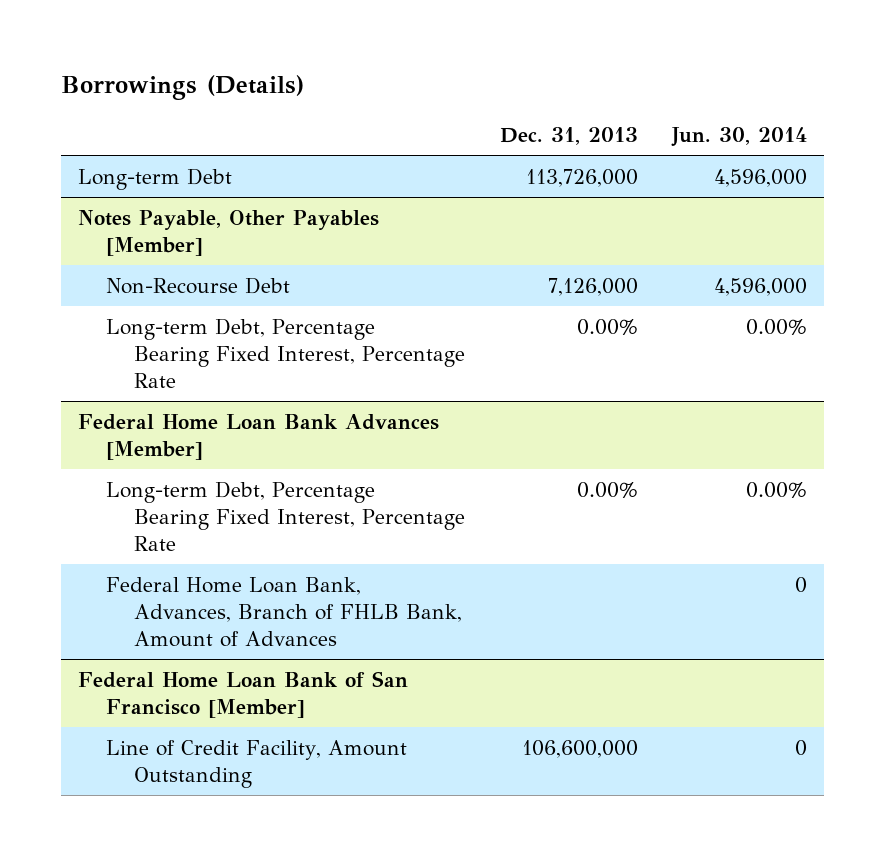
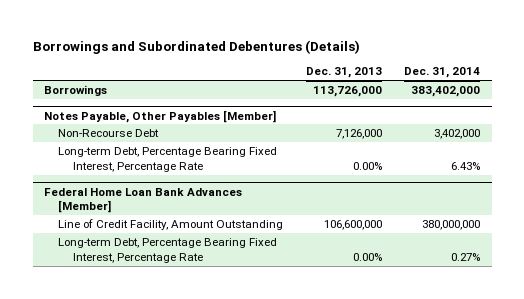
[60,75,304,101] Borrowings (Details) -> [32,39,360,54] Borrowings and Subordinated Debentures (Details)
[671,127,808,148] Jun. 30, 2014 -> none
none -> [404,67,481,79] Dec. 31, 2014
[78,167,233,190] Long-term Debt -> [43,85,107,97] Borrowings
[105,576,462,648] Federal Home Loan Bank, Advances, Branch of FHLB Bank, Amount of Advances -> none
[78,670,409,718] Federal Home Loan Bank of San Francisco [Member] -> none
[105,480,465,552] Long-term Debt, Percentage Bearing Fixed Interest, Percentage Rate -> [58,238,278,263] Long-term Debt, Percentage Bearing Fixed Interest, Percentage Rate

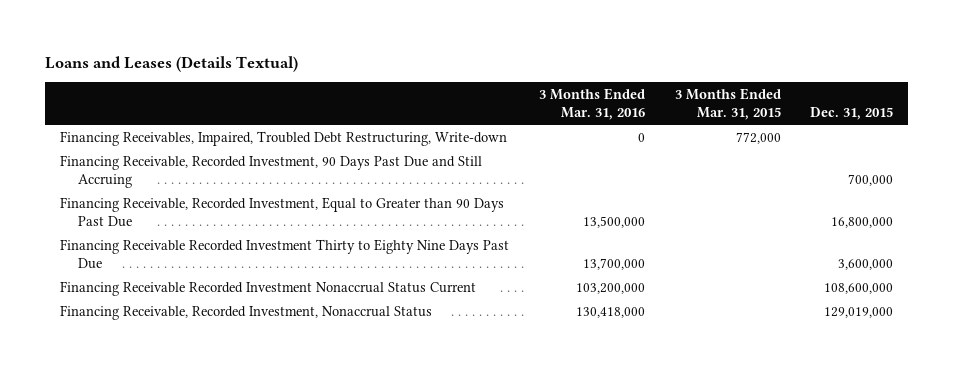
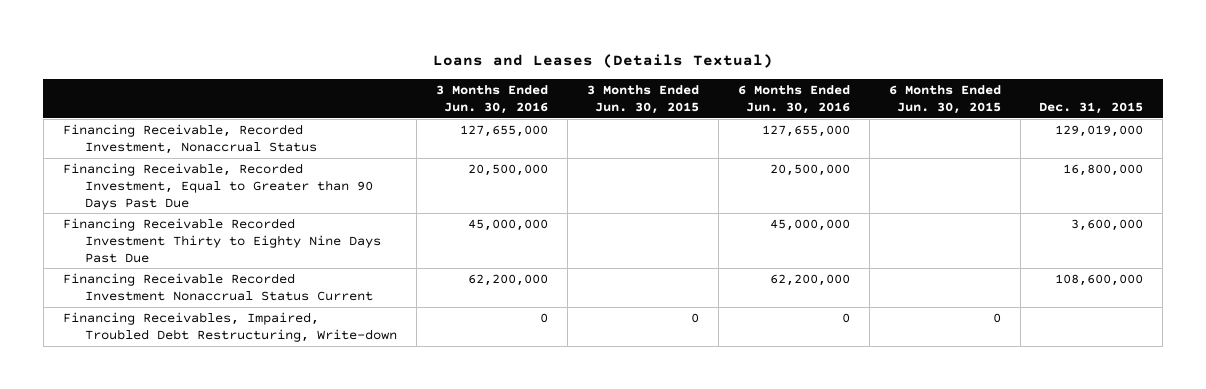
[538,87,645,121] 3 Months Ended Mar. 31, 2016 -> none
[674,87,781,121] 3 Months Ended Mar. 31, 2015 -> none
none -> [435,85,548,114] 3 Months Ended Jun. 30, 2016
none -> [586,85,699,114] 3 Months Ended Jun. 30, 2015
none -> [737,85,850,114] 6 Months Ended Jun. 30, 2016
none -> [888,85,1001,114] 6 Months Ended Jun. 30, 2015
[60,154,483,188] Financing Receivable, Recorded Investment, 90 Days Past Due and Still Accruing -> none
[60,304,433,320] Financing Receivable, Recorded Investment, Nonaccrual Status -> [62,124,318,154] Financing Receivable, Recorded Investment, Nonaccrual Status
[60,130,508,146] Financing Receivables, Impaired, Troubled Debt Restructuring, Write-down -> [62,312,398,342] Financing Receivables, Impaired, Troubled Debt Restructuring, Write-down

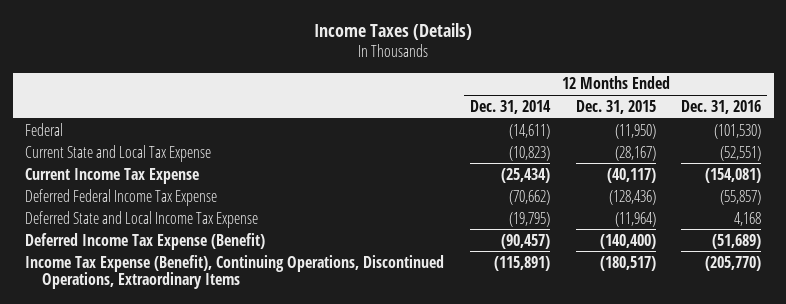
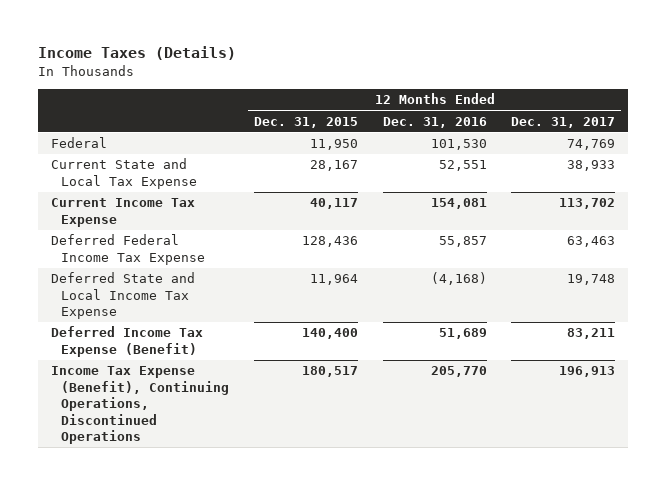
[469,99,551,114] Dec. 31, 2014 -> none
none -> [511,116,616,128] Dec. 31, 2017
[614,123,656,139] (11,950) -> [310,139,359,151] 11,950
[714,123,762,139] (101,530) -> [430,139,487,151] 101,530
[614,145,656,161] (28,167) -> [310,160,359,172] 28,167
[720,145,762,161] (52,551) -> [438,160,487,172] 52,551
[606,167,656,183] (40,117) -> [310,198,359,210] 40,117
[705,167,762,183] (154,081) -> [430,198,487,210] 154,081
[608,189,656,205] (128,436) -> [302,236,359,248] 128,436
[720,189,762,205] (55,857) -> [438,236,487,248] 55,857
[614,211,656,227] (11,964) -> [310,274,359,286] 11,964
[734,211,762,226] 4,168 -> [430,272,487,286] (4,168)
[599,233,656,249] (140,400) -> [302,328,359,340] 140,400
[712,233,762,249] (51,689) -> [438,328,487,340] 51,689
[25,254,445,290] Income Tax Expense (Benefit), Continuing Operations, Discontinued Operations, Extraordinary Items -> [50,366,230,444] Income Tax Expense (Benefit), Continuing Operations, Discontinued Operations
[599,255,656,271] (180,517) -> [302,366,359,378] 180,517
[705,255,762,271] (205,770) -> [430,366,487,378] 205,770

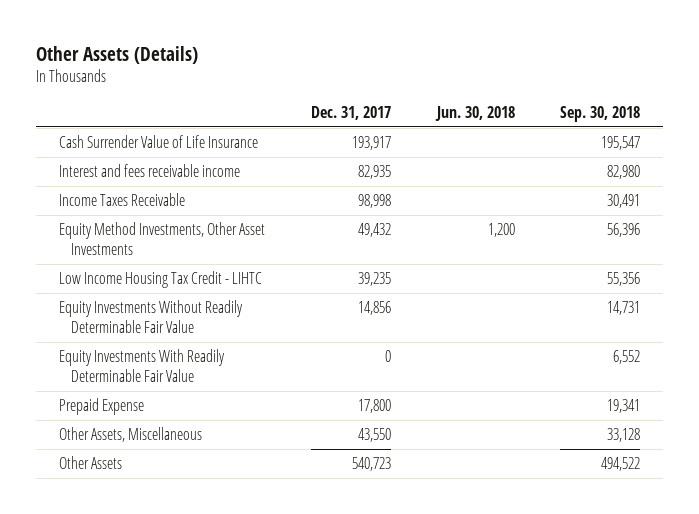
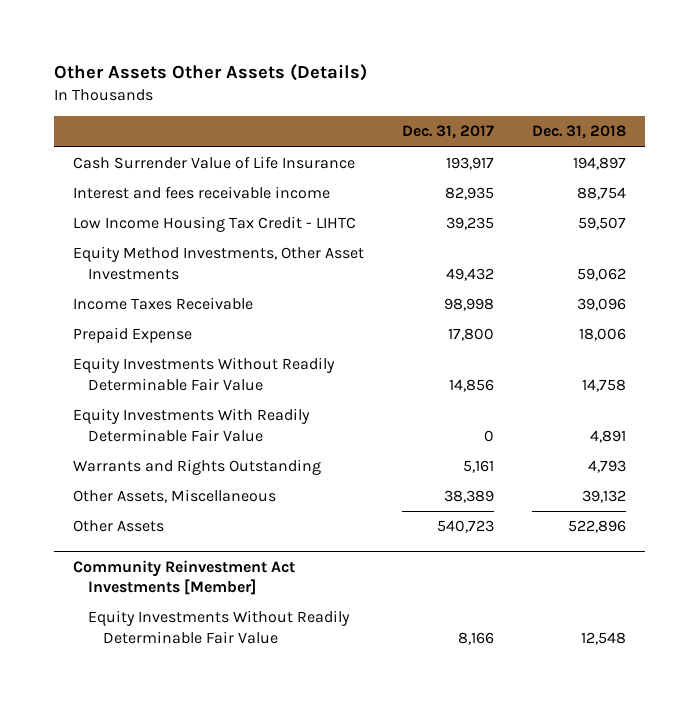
[36,45,199,64] Other Assets (Details) -> [53,64,367,82] Other Assets Other Assets (Details)
[434,106,515,122] Jun. 30, 2018 -> none
[560,106,641,123] Sep. 30, 2018 -> none
none -> [531,125,626,140] Dec. 31, 2018
[59,221,266,256] Equity Method Investments, Other Asset Investments -> [72,246,364,280] Equity Method Investments, Other Asset Investments
[59,192,186,206] Income Taxes Receivable -> [72,297,253,311] Income Taxes Receivable
[59,397,145,415] Prepaid Expense -> [72,327,192,344] Prepaid Expense
none -> [72,459,321,476] Warrants and Rights Outstanding
[357,427,391,442] 43,550 -> [443,490,494,504] 38,389
none -> [72,559,295,596] Community Reinvestment Act Investments [Member]
none -> [87,610,350,644] Equity Investments Without Readily Determinable Fair Value

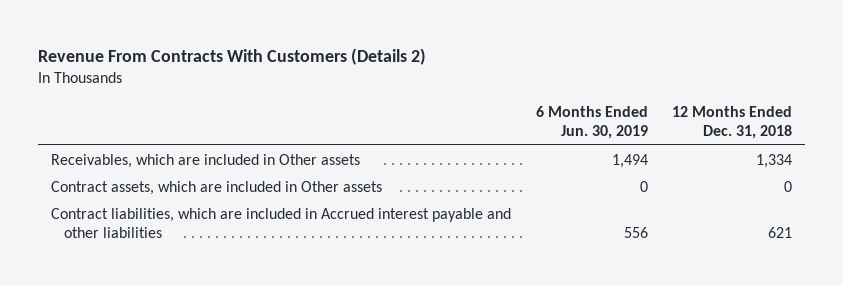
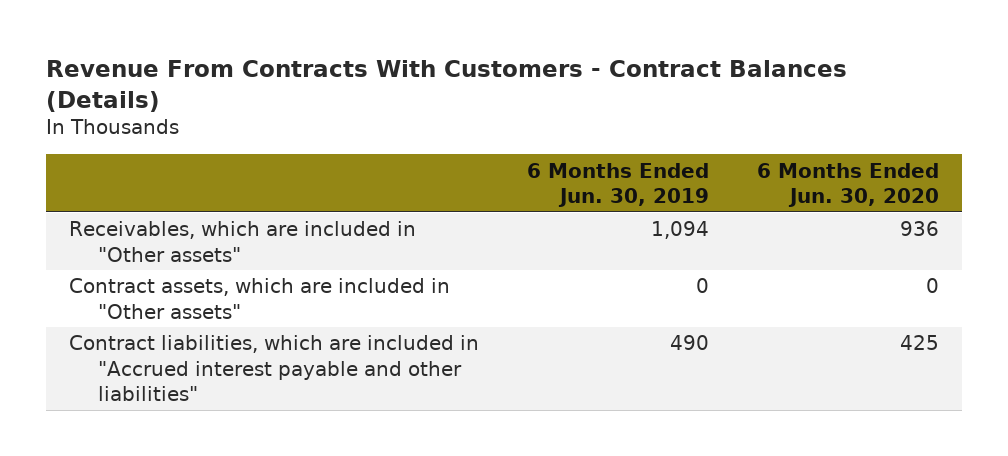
[38,48,427,66] Revenue From Contracts With Customers (Details 2) -> [45,59,847,112] Revenue From Contracts With Customers - Contract Balances (Details)
[672,105,793,140] 12 Months Ended Dec. 31, 2018 -> none
none -> [756,162,939,208] 6 Months Ended Jun. 30, 2020
[50,153,360,168] Receivables, which are included in Other assets -> [69,221,417,262] Receivables, which are included in "Other assets"
[611,153,648,168] 1,494 -> [650,221,709,240] 1,094
[50,180,382,195] Contract assets, which are included in Other assets -> [69,278,451,319] Contract assets, which are included in "Other assets"
[50,207,511,238] Contract liabilities, which are included in Accrued interest payable and other liabilities -> [69,335,480,402] Contract liabilities, which are included in "Accrued interest payable and other liabilities"
[623,226,648,238] 556 -> [669,335,709,351] 490

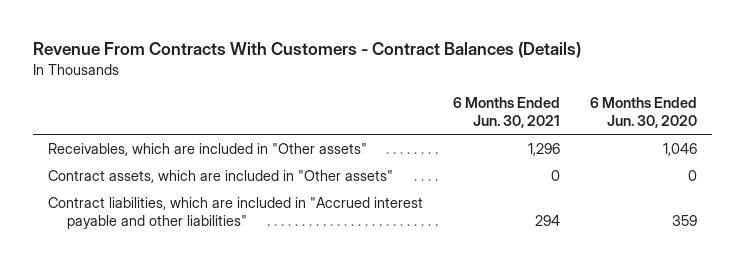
[526,162,709,208] 6 Months Ended Jun. 30, 2019 -> none
none -> [453,97,561,129] 6 Months Ended Jun. 30, 2021
[899,221,939,237] 936 -> [663,142,698,156] 1,046
[899,335,939,351] 425 -> [672,214,698,226] 359

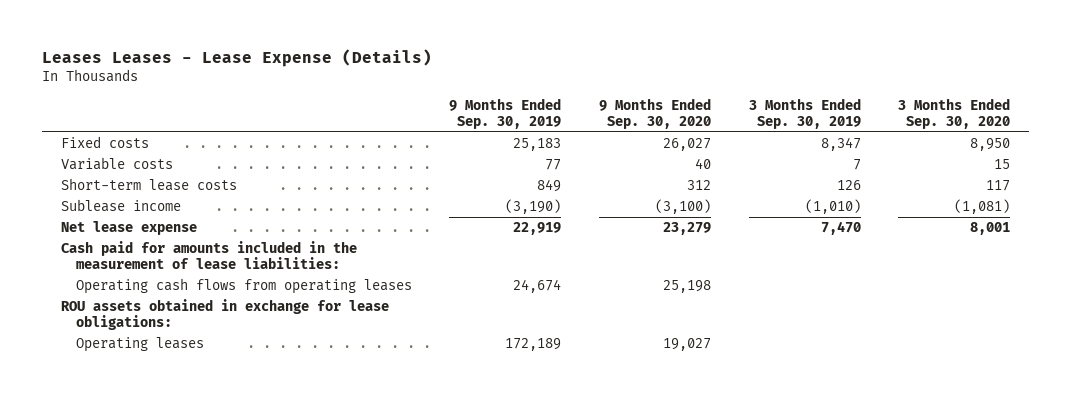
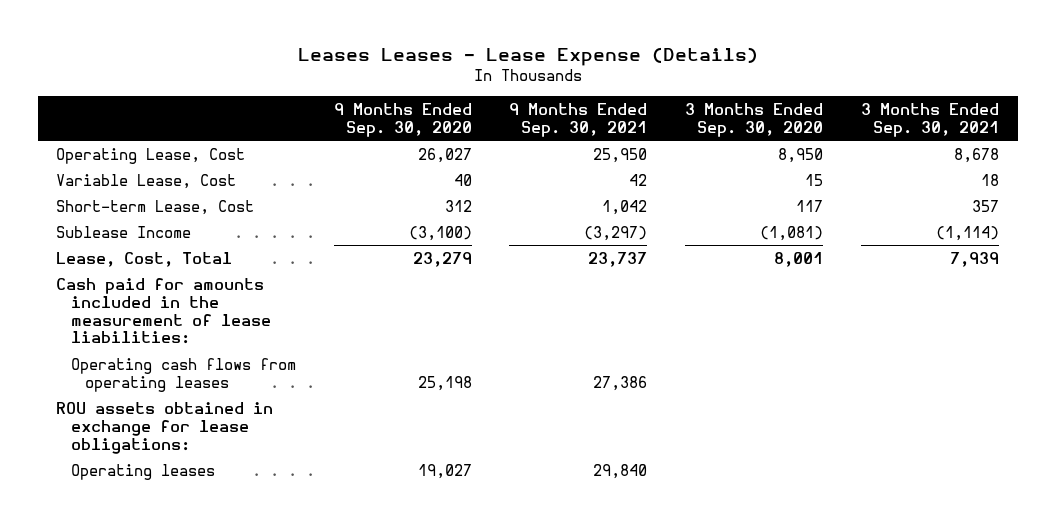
[449,98,562,129] 9 Months Ended Sep. 30, 2019 -> none
[748,98,861,129] 3 Months Ended Sep. 30, 2019 -> none
none -> [509,103,648,137] 9 Months Ended Sep. 30, 2021
none -> [861,103,1000,137] 3 Months Ended Sep. 30, 2021
[60,136,149,149] Fixed costs -> [56,147,246,164] Operating Lease, Cost
[60,157,173,171] Variable costs -> [56,173,237,189] Variable Lease, Cost
[60,178,237,192] Short-term lease costs -> [56,199,255,215] Short-term Lease, Cost
[60,199,181,213] Sublease income -> [56,225,192,238] Sublease Income
[60,221,197,236] Net lease expense -> [56,251,233,267] Lease, Cost, Total

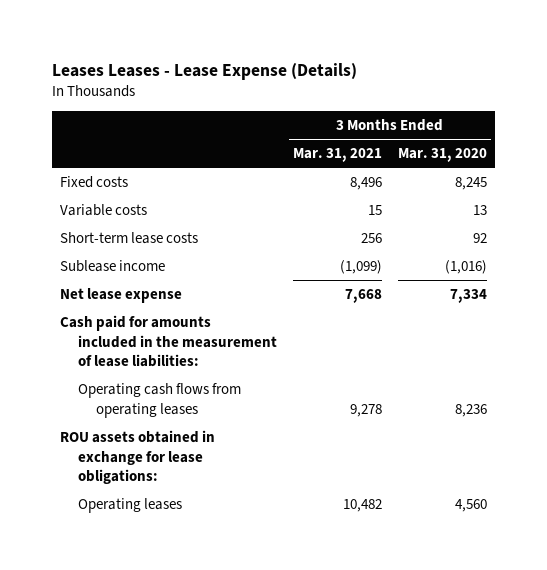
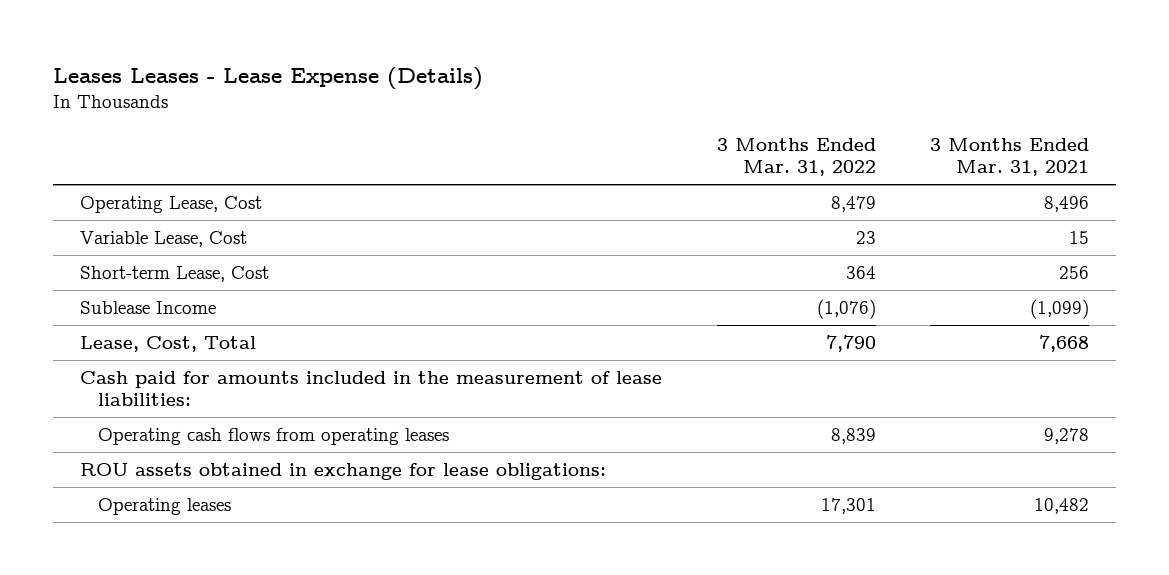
[397,148,487,163] Mar. 31, 2020 -> none
none -> [716,138,876,177] 3 Months Ended Mar. 31, 2022
[60,175,129,188] Fixed costs -> [80,196,263,214] Operating Lease, Cost
[60,203,148,216] Variable costs -> [80,231,248,248] Variable Lease, Cost
[60,231,199,244] Short-term lease costs -> [80,266,270,283] Short-term Lease, Cost
[60,259,166,272] Sublease income -> [80,301,217,315] Sublease Income
[60,287,183,303] Net lease expense -> [80,336,257,353] Lease, Cost, Total

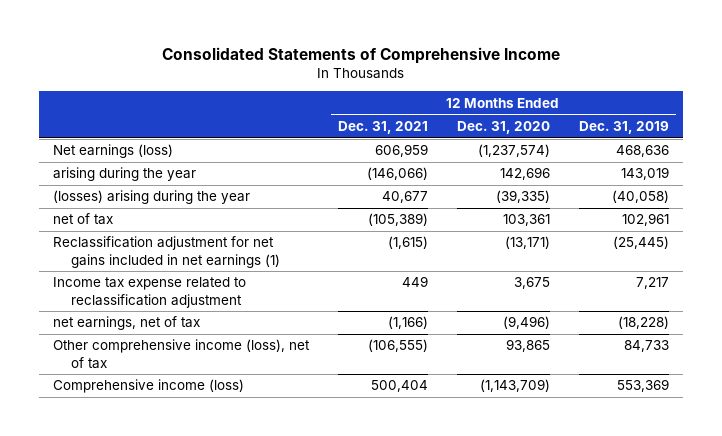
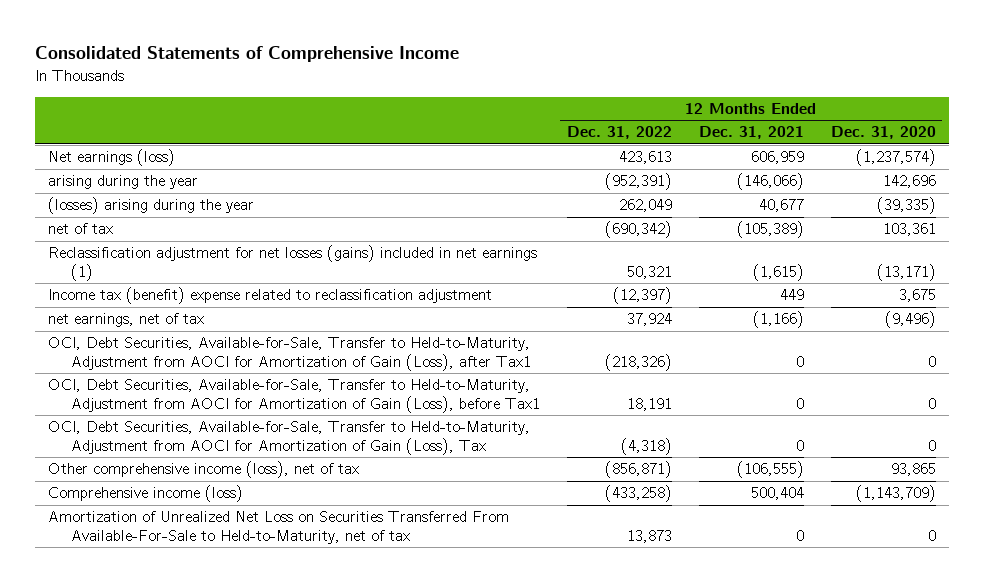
[578,120,669,134] Dec. 31, 2019 -> none
none -> [566,126,672,140] Dec. 31, 2022
[53,236,281,268] Reclassification adjustment for net gains included in net earnings (1) -> [48,245,538,281] Reclassification adjustment for net losses (gains) included in net earnings (1)
[53,277,247,308] Income tax expense related to reclassification adjustment -> [48,287,493,305] Income tax (benefit) expense related to reclassification adjustment
none -> [48,337,531,371] OCI, Debt Securities, Available-for-Sale, Transfer to Held-to-Maturity, Adjustment from AOCI for Amortization of Gain (Loss), after Tax1
none -> [48,379,540,413] OCI, Debt Securities, Available-for-Sale, Transfer to Held-to-Maturity, Adjustment from AOCI for Amortization of Gain (Loss), before Tax1
none -> [48,421,531,455] OCI, Debt Securities, Available-for-Sale, Transfer to Held-to-Maturity, Adjustment from AOCI for Amortization of Gain (Loss), Tax
none -> [48,511,510,544] Amortization of Unrealized Net Loss on Securities Transferred From Available-For-Sale to Held-to-Maturity, net of tax

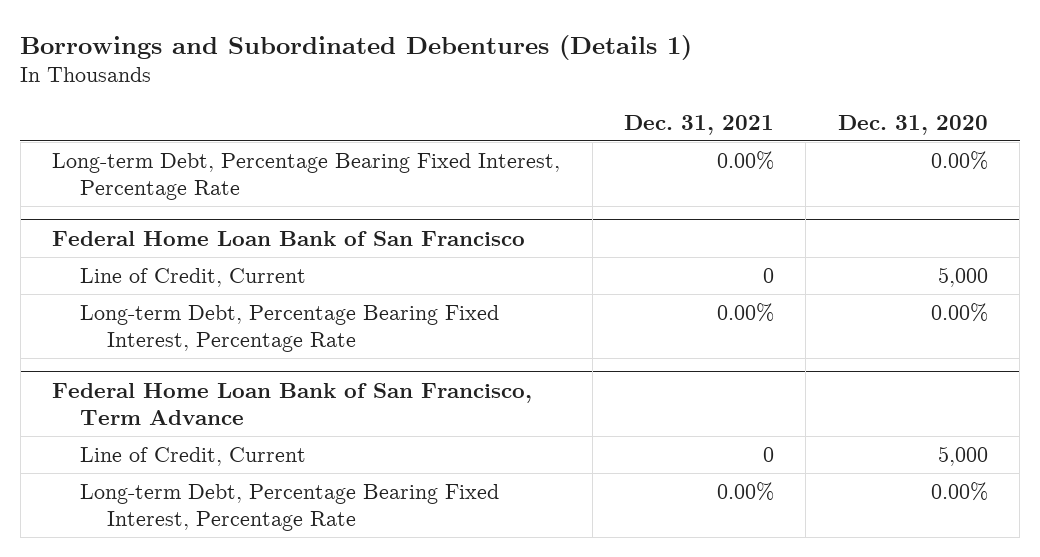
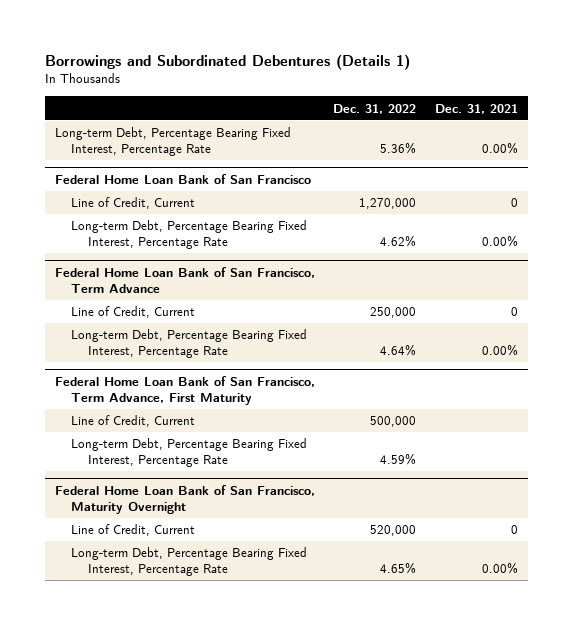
[837,114,988,135] Dec. 31, 2020 -> none
none -> [333,103,417,114] Dec. 31, 2022
none -> [54,376,315,406] Federal Home Loan Bank of San Francisco, Term Advance, First Maturity
none -> [71,415,196,428] Line of Credit, Current
none -> [71,438,308,468] Long-term Debt, Percentage Bearing Fixed Interest, Percentage Rate
none -> [54,485,315,515] Federal Home Loan Bank of San Francisco, Maturity Overnight
none -> [71,524,196,537] Line of Credit, Current
none -> [71,547,308,577] Long-term Debt, Percentage Bearing Fixed Interest, Percentage Rate

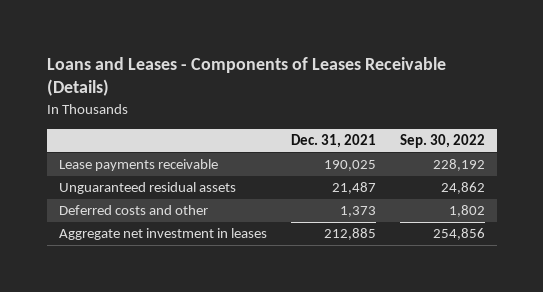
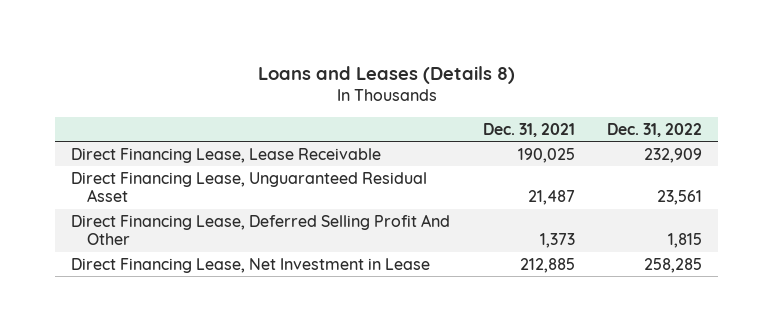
[46,57,446,97] Loans and Leases - Components of Leases Receivable (Details) -> [257,65,515,84] Loans and Leases (Details 8)
[399,134,485,149] Sep. 30, 2022 -> none
none -> [607,123,703,138] Dec. 31, 2022
[58,159,218,172] Lease payments receivable -> [71,147,382,163] Direct Financing Lease, Lease Receivable
[58,182,236,195] Unguaranteed residual assets -> [71,171,428,203] Direct Financing Lease, Unguaranteed Residual Asset
[58,205,208,216] Deferred costs and other -> [71,213,451,246] Direct Financing Lease, Deferred Selling Profit And Other
[58,228,267,241] Aggregate net investment in leases -> [71,257,431,273] Direct Financing Lease, Net Investment in Lease

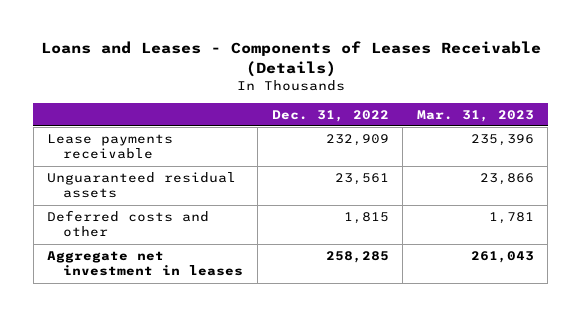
[257,65,515,84] Loans and Leases (Details 8) -> [40,40,541,77] Loans and Leases - Components of Leases Receivable (Details)
[482,123,575,138] Dec. 31, 2021 -> none
none -> [416,109,534,122] Mar. 31, 2023
[71,147,382,163] Direct Financing Lease, Lease Receivable -> [47,133,174,160] Lease payments receivable
[71,171,428,203] Direct Financing Lease, Unguaranteed Residual Asset -> [47,171,237,199] Unguaranteed residual assets
[71,213,451,246] Direct Financing Lease, Deferred Selling Profit And Other -> [47,209,210,238] Deferred costs and other
[71,257,431,273] Direct Financing Lease, Net Investment in Lease -> [47,250,244,277] Aggregate net investment in leases

